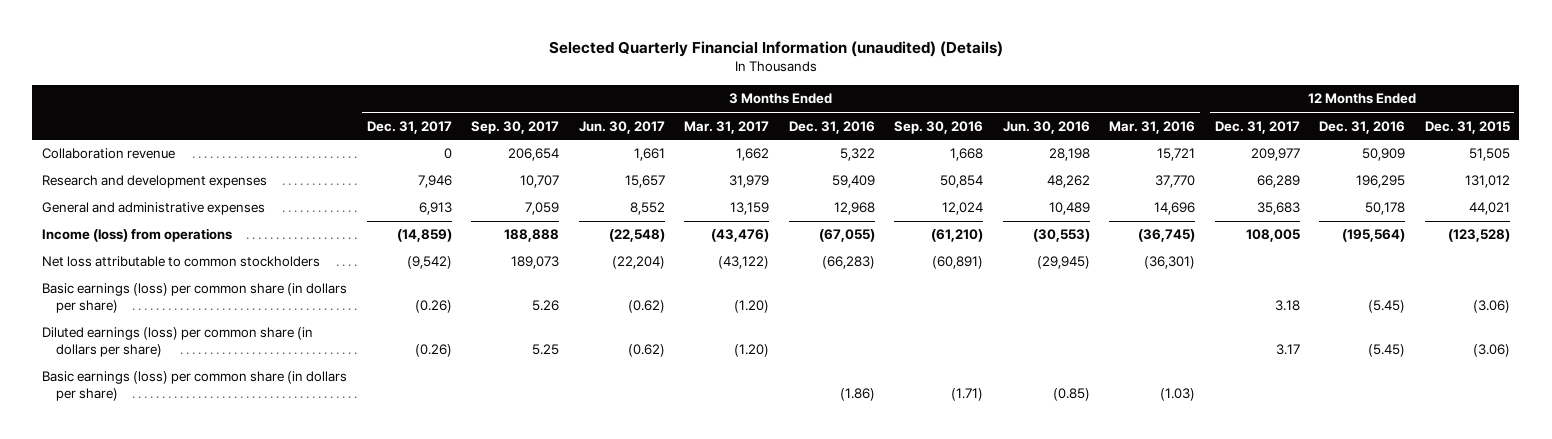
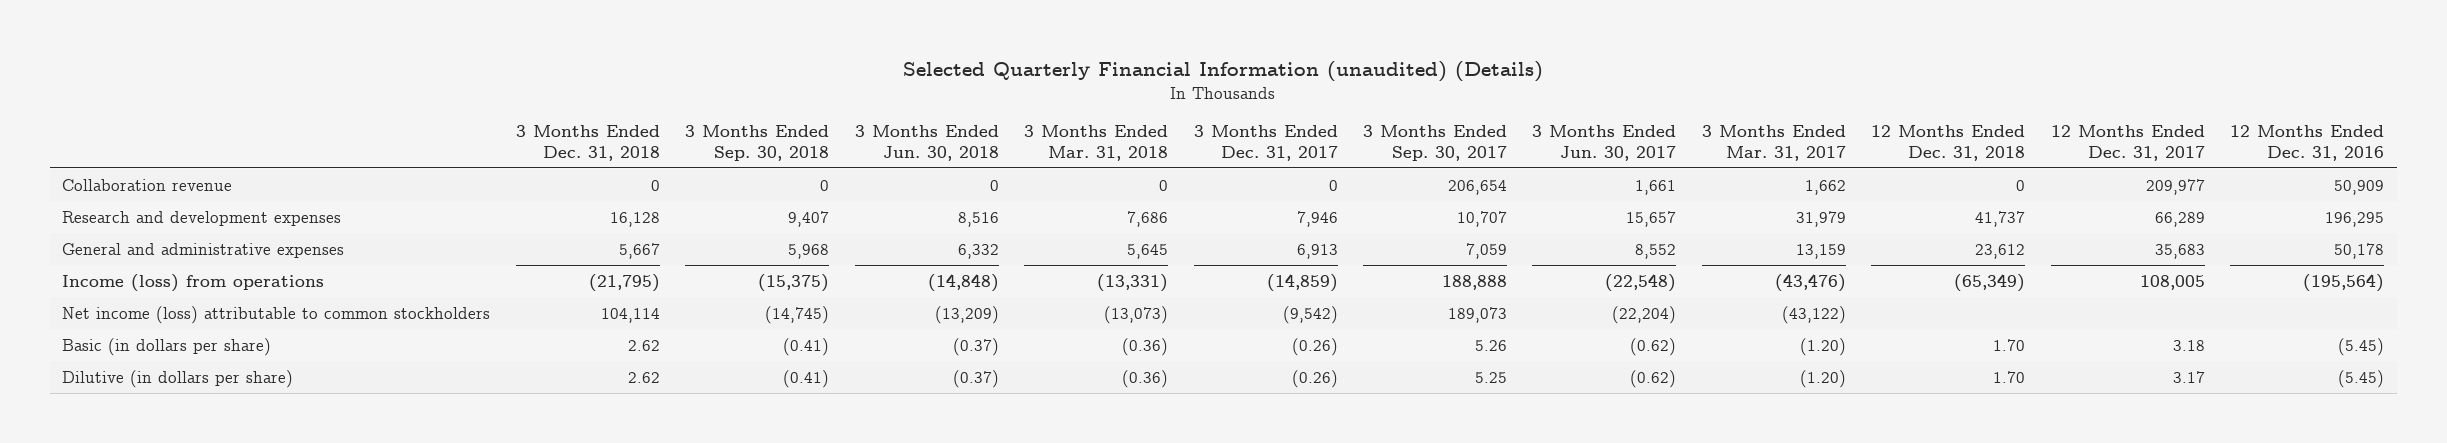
[788,120,875,134] Dec. 31, 2016 -> none
[894,120,984,134] Sep. 30, 2016 -> none
[1002,120,1090,134] Jun. 30, 2016 -> none
[1109,120,1196,134] Mar. 31, 2016 -> none
[1424,120,1510,134] Dec. 31, 2015 -> none
none -> [515,125,660,161] 3 Months Ended Dec. 31, 2018
none -> [685,125,830,161] 3 Months Ended Sep. 30, 2018
none -> [854,125,999,161] 3 Months Ended Jun. 30, 2018
none -> [1024,125,1169,161] 3 Months Ended Mar. 31, 2018
none -> [1871,125,2026,161] 12 Months Ended Dec. 31, 2018
[42,371,348,402] Basic earnings (loss) per common share (in dollars per share) -> none
[42,256,321,268] Net loss attributable to common stockholders -> [62,305,491,324] Net income (loss) attributable to common stockholders
[42,283,348,314] Basic earnings (loss) per common share (in dollars per share) -> [62,337,272,356] Basic (in dollars per share)
[42,327,314,358] Diluted earnings (loss) per common share (in dollars per share) -> [62,369,294,388] Dilutive (in dollars per share)

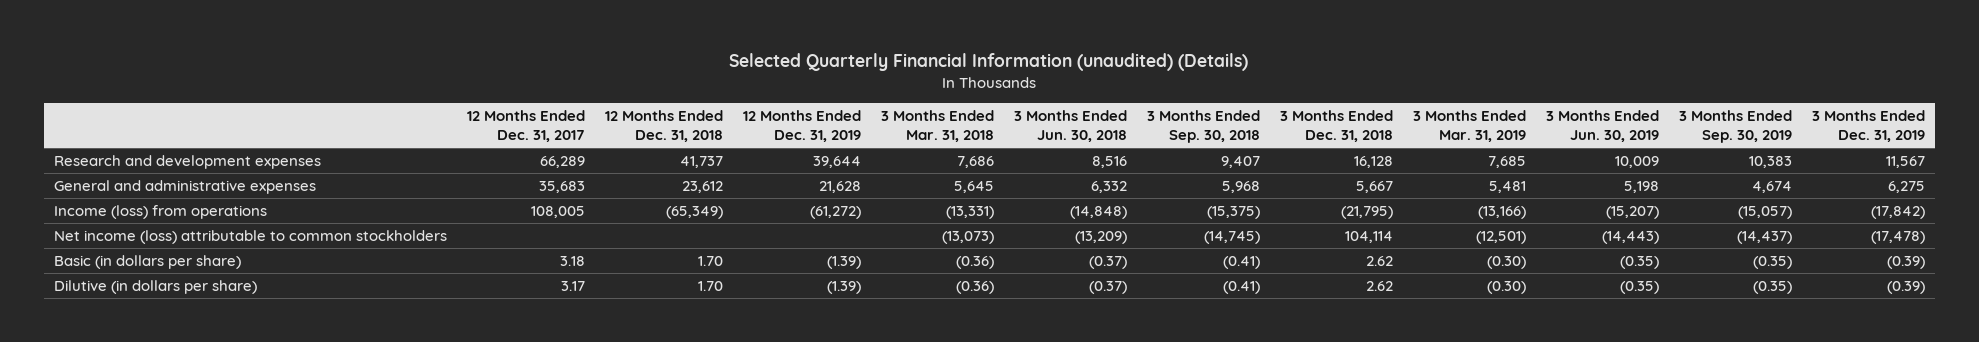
[1193,125,1338,161] 3 Months Ended Dec. 31, 2017 -> none
[1363,125,1508,161] 3 Months Ended Sep. 30, 2017 -> none
[1532,125,1677,161] 3 Months Ended Jun. 30, 2017 -> none
[1701,125,1846,161] 3 Months Ended Mar. 31, 2017 -> none
[2230,125,2385,161] 12 Months Ended Dec. 31, 2016 -> none
none -> [742,109,861,142] 12 Months Ended Dec. 31, 2019
none -> [1412,109,1526,142] 3 Months Ended Mar. 31, 2019
none -> [1545,109,1659,142] 3 Months Ended Jun. 30, 2019
none -> [1678,109,1792,143] 3 Months Ended Sep. 30, 2019
none -> [1811,109,1925,142] 3 Months Ended Dec. 31, 2019
[62,178,233,191] Collaboration revenue -> none

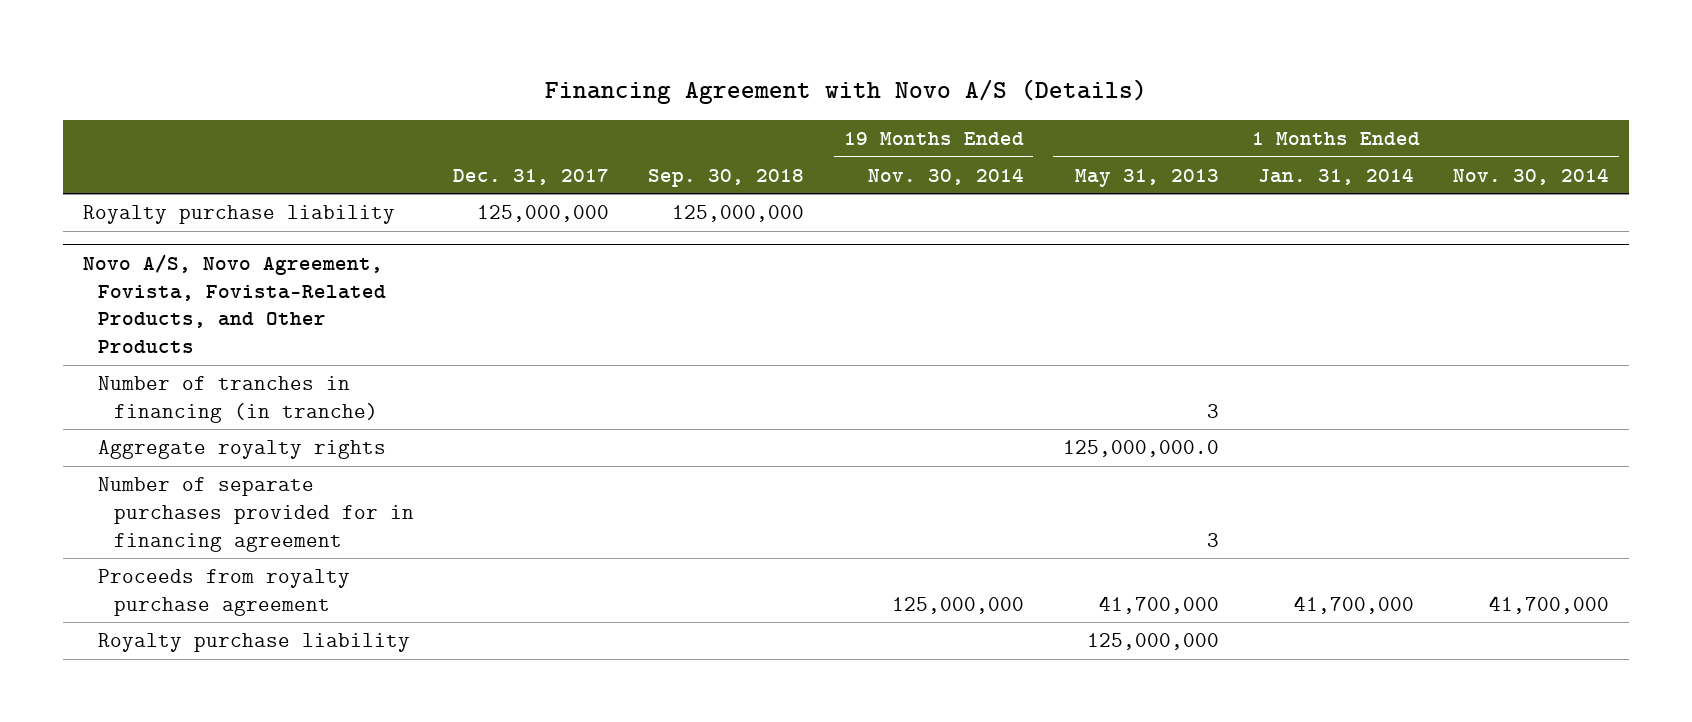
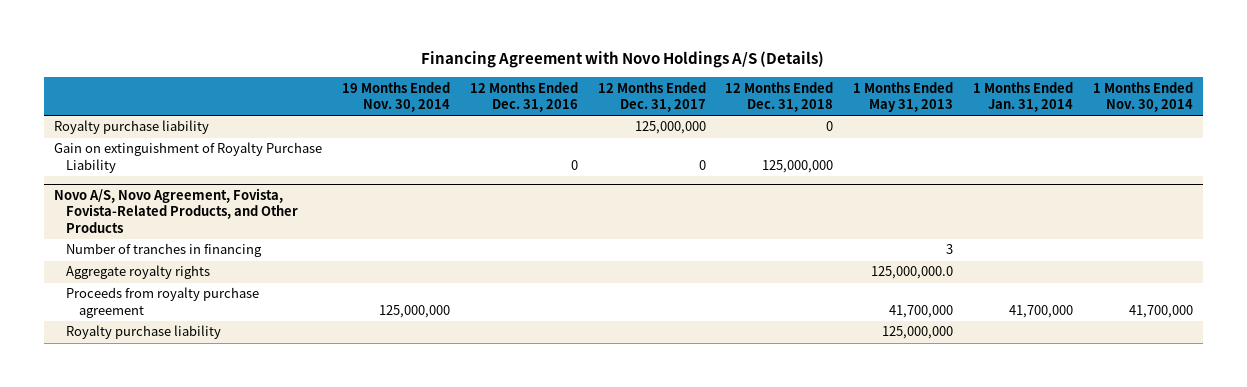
[545,78,1148,104] Financing Agreement with Novo A/S (Details) -> [421,51,825,69] Financing Agreement with Novo Holdings A/S (Details)
[453,168,610,185] Dec. 31, 2017 -> none
[648,168,805,187] Sep. 30, 2018 -> none
none -> [469,81,578,113] 12 Months Ended Dec. 31, 2016
none -> [597,81,706,113] 12 Months Ended Dec. 31, 2017
none -> [725,81,834,113] 12 Months Ended Dec. 31, 2018
none -> [54,142,323,173] Gain on extinguishment of Royalty Purchase Liability
[98,376,378,423] Number of tranches in financing (in tranche) -> [66,243,263,258] Number of tranches in financing
[98,477,414,552] Number of separate purchases provided for in financing agreement -> none

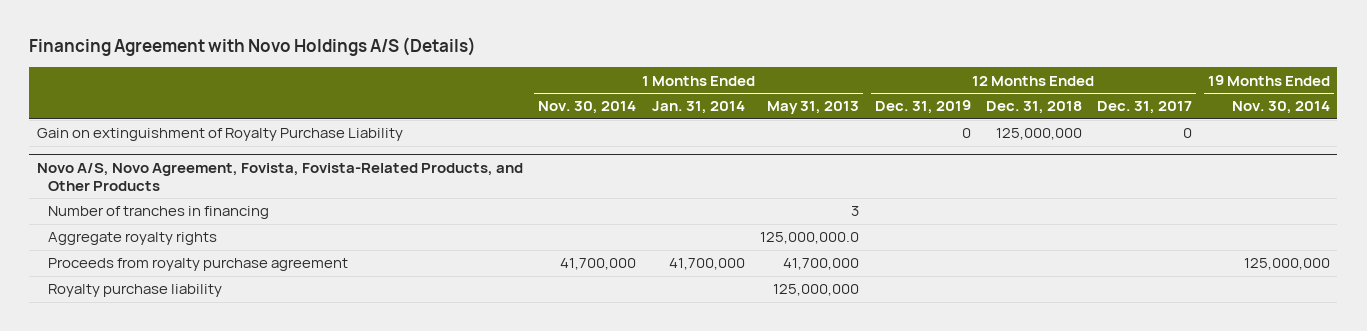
[469,81,578,113] 12 Months Ended Dec. 31, 2016 -> none
none -> [874,100,971,115] Dec. 31, 2019
[54,120,210,135] Royalty purchase liability -> none

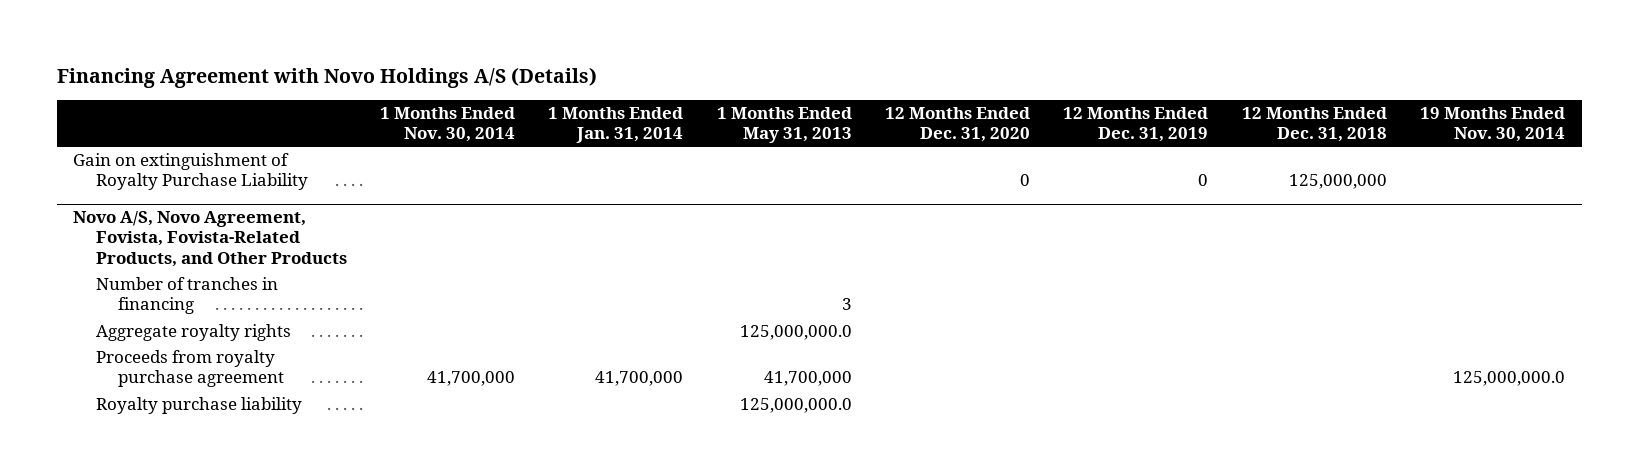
[1097,101,1193,115] Dec. 31, 2017 -> none
none -> [884,107,1030,143] 12 Months Ended Dec. 31, 2020
[1243,258,1330,271] 125,000,000 -> [1453,371,1566,387] 125,000,000.0
[773,284,860,297] 125,000,000 -> [739,398,852,414] 125,000,000.0

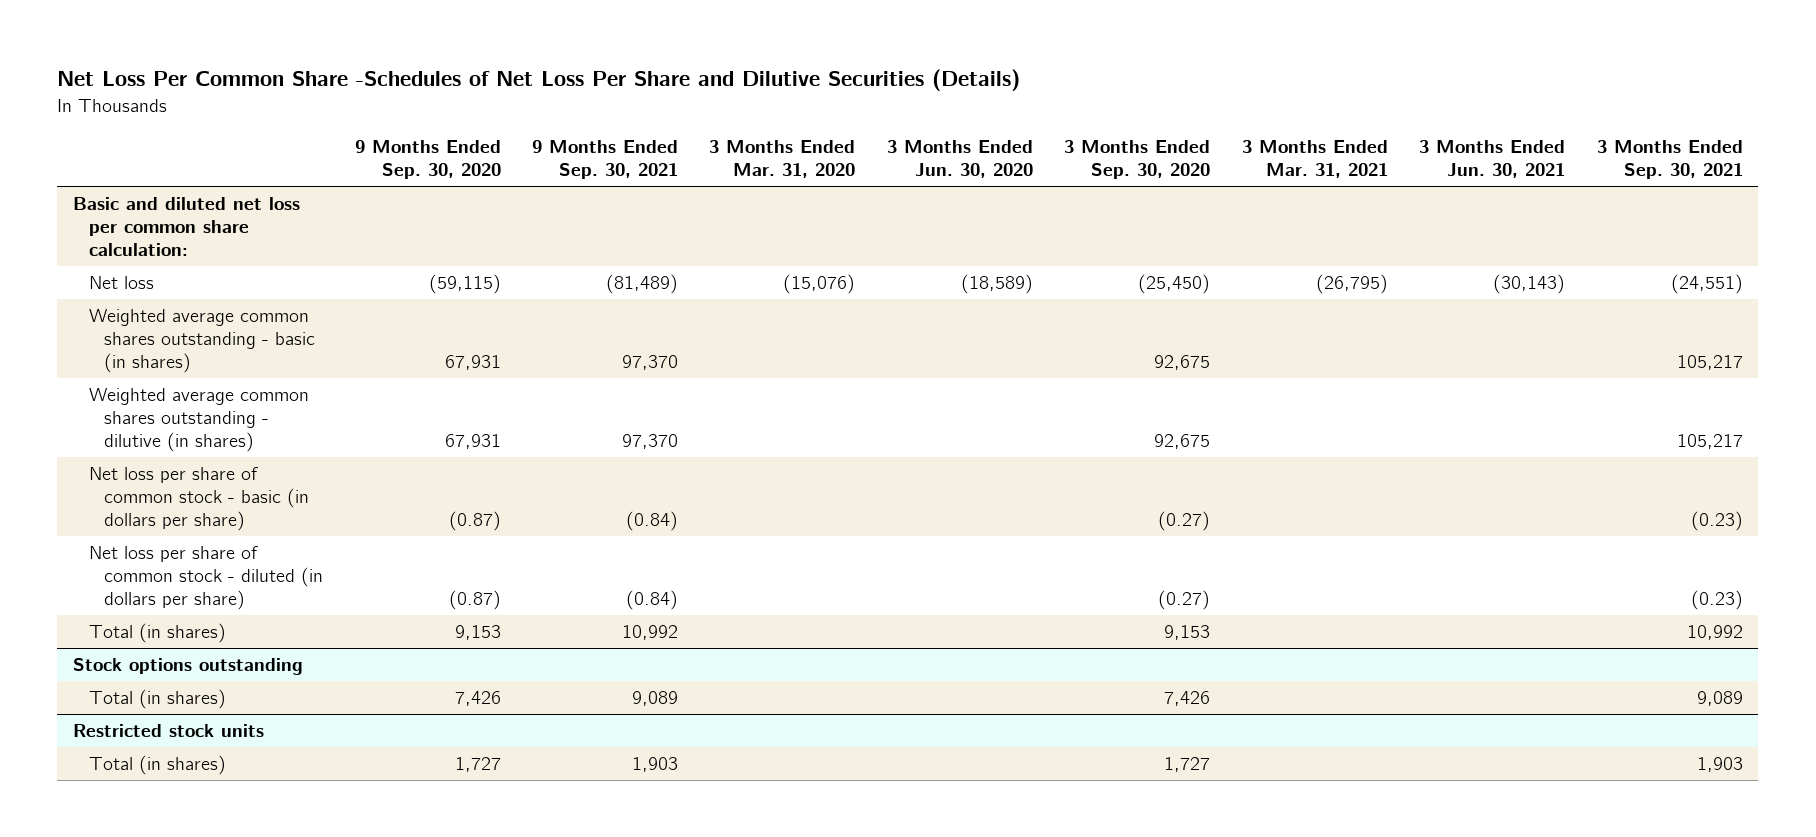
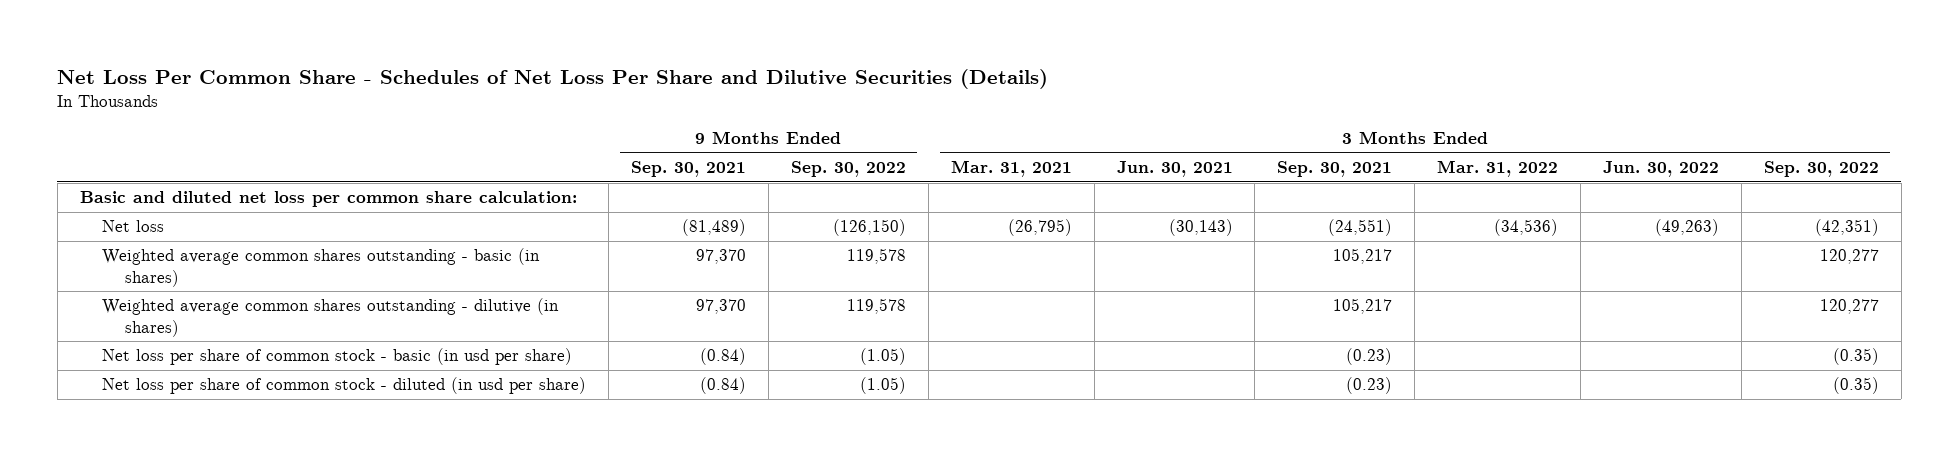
[57,69,1021,92] Net Loss Per Common Share -Schedules of Net Loss Per Share and Dilutive Securities (Details) -> [57,68,1049,89] Net Loss Per Common Share - Schedules of Net Loss Per Share and Dilutive Securities (Details)
[354,140,501,180] 9 Months Ended Sep. 30, 2020 -> none
[709,140,856,179] 3 Months Ended Mar. 31, 2020 -> none
[886,140,1033,179] 3 Months Ended Jun. 30, 2020 -> none
[1064,140,1211,180] 3 Months Ended Sep. 30, 2020 -> none
none -> [790,161,906,178] Sep. 30, 2022
none -> [1437,160,1559,178] Mar. 31, 2022
none -> [1602,161,1719,178] Jun. 30, 2022
none -> [1763,161,1879,178] Sep. 30, 2022
[88,622,226,643] Total (in shares) -> none
[73,657,304,675] Stock options outstanding -> none
[88,688,226,709] Total (in shares) -> none
[73,723,265,737] Restricted stock units -> none
[88,754,226,775] Total (in shares) -> none
[88,466,310,531] Net loss per share of common stock - basic (in dollars per share) -> [102,348,573,366] Net loss per share of common stock - basic (in usd per share)
[88,545,324,610] Net loss per share of common stock - diluted (in dollars per share) -> [102,377,587,395] Net loss per share of common stock - diluted (in usd per share)

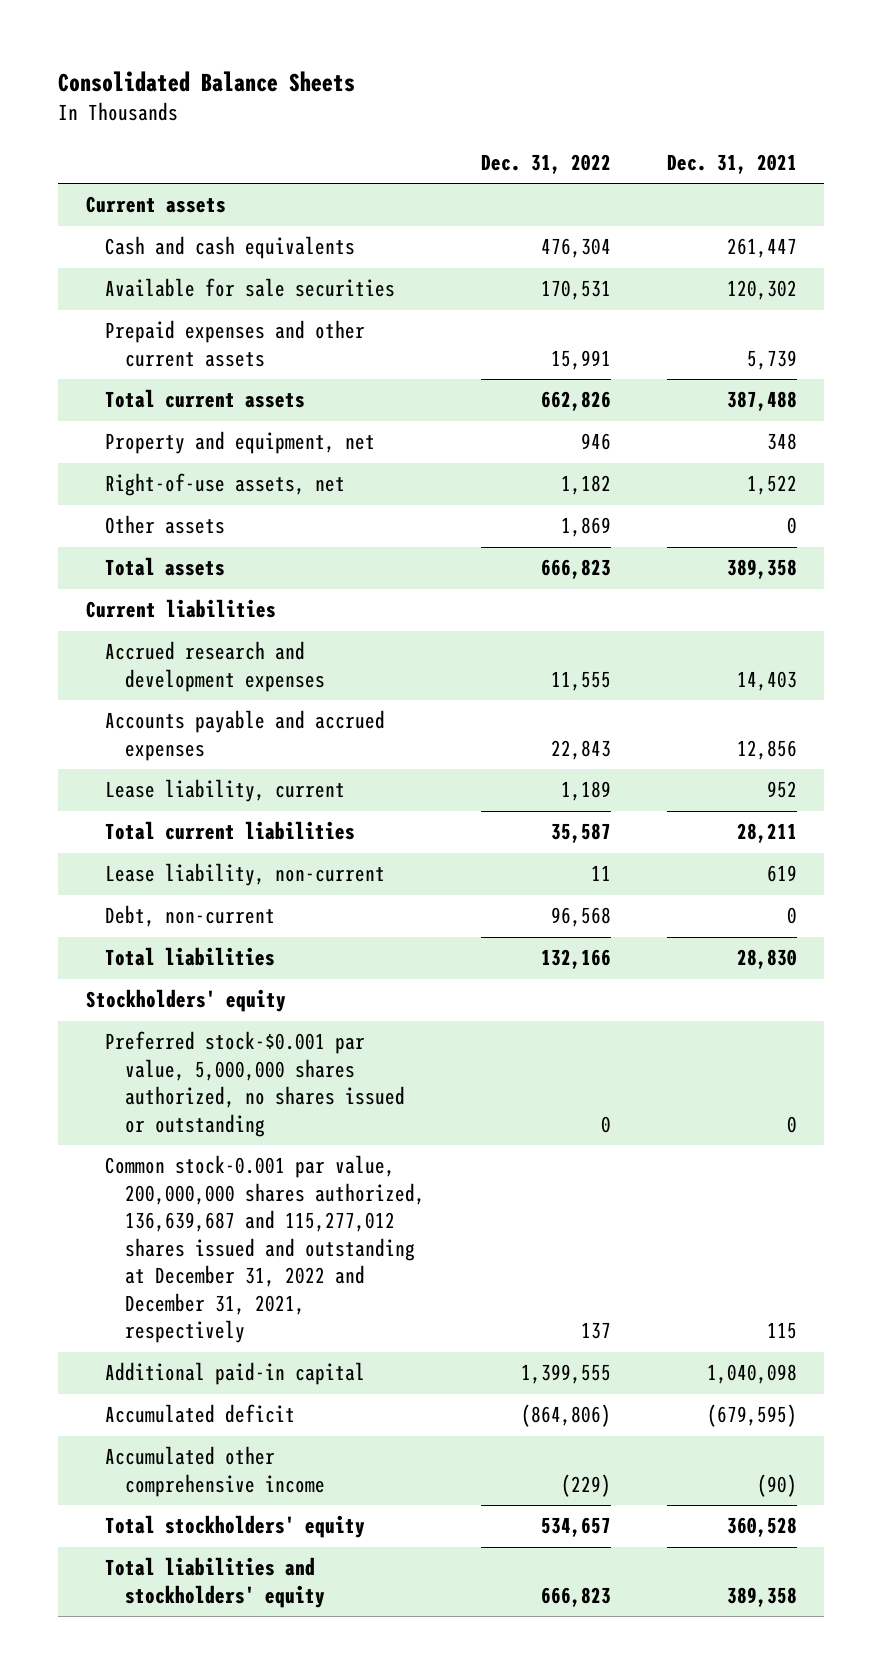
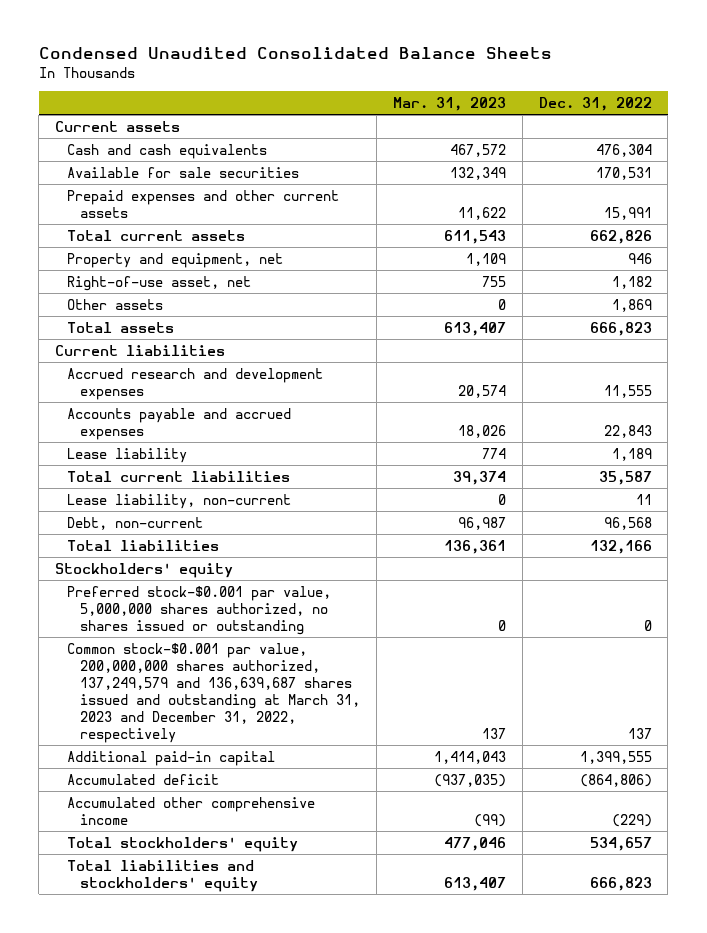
[57,70,355,92] Consolidated Balance Sheets -> [38,47,552,60] Condensed Unaudited Consolidated Balance Sheets
[666,153,797,174] Dec. 31, 2021 -> none
none -> [392,96,506,111] Mar. 31, 2023
[105,473,346,497] Right-of-use assets, net -> [67,275,252,291] Right-of-use asset, net
[105,779,346,803] Lease liability, current -> [67,447,188,463] Lease liability
[105,1155,425,1344] Common stock-0.001 par value, 200,000,000 shares authorized, 136,639,687 and 115,277,012 shares issued and outstanding at December 31, 2022 and December 31, 2021, respectively -> [67,642,360,743] Common stock-$0.001 par value, 200,000,000 shares authorized, 137,249,579 and 136,639,687 shares issued and outstanding at March 31, 2023 and December 31, 2022, respectively

